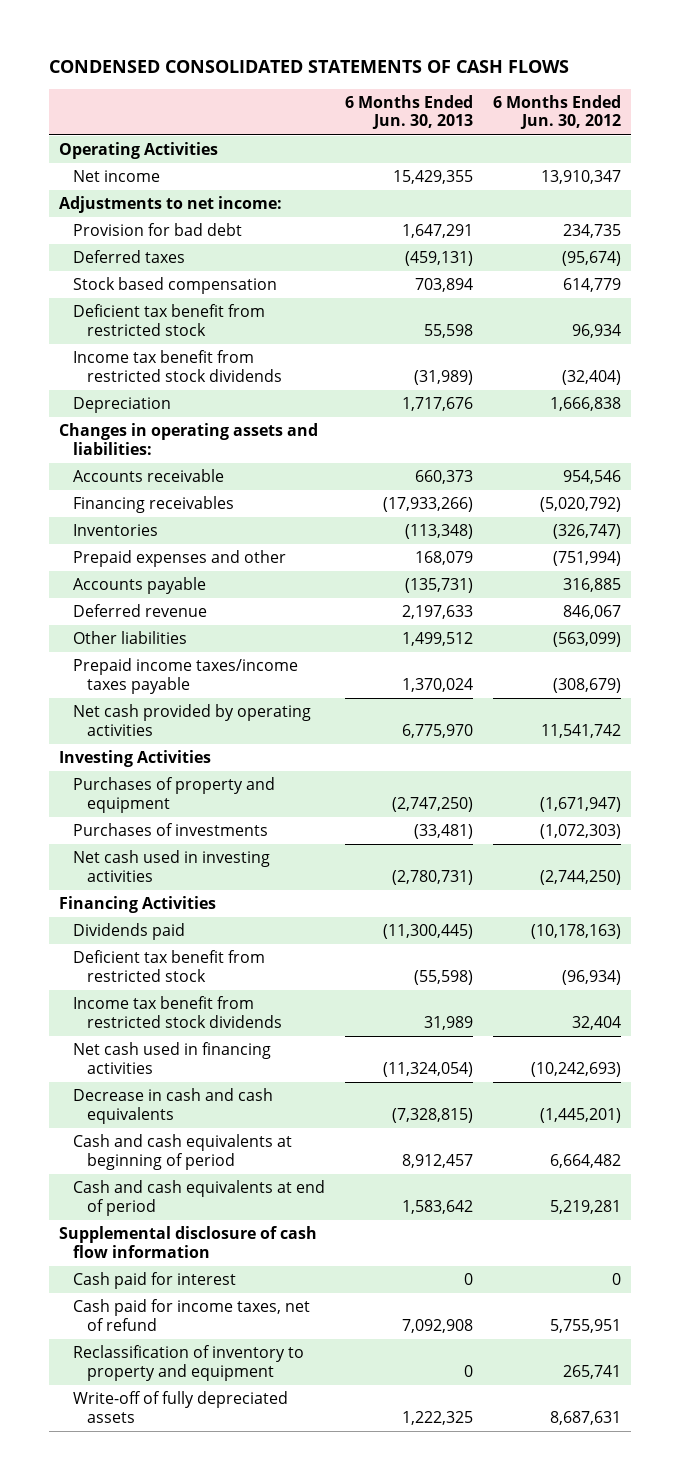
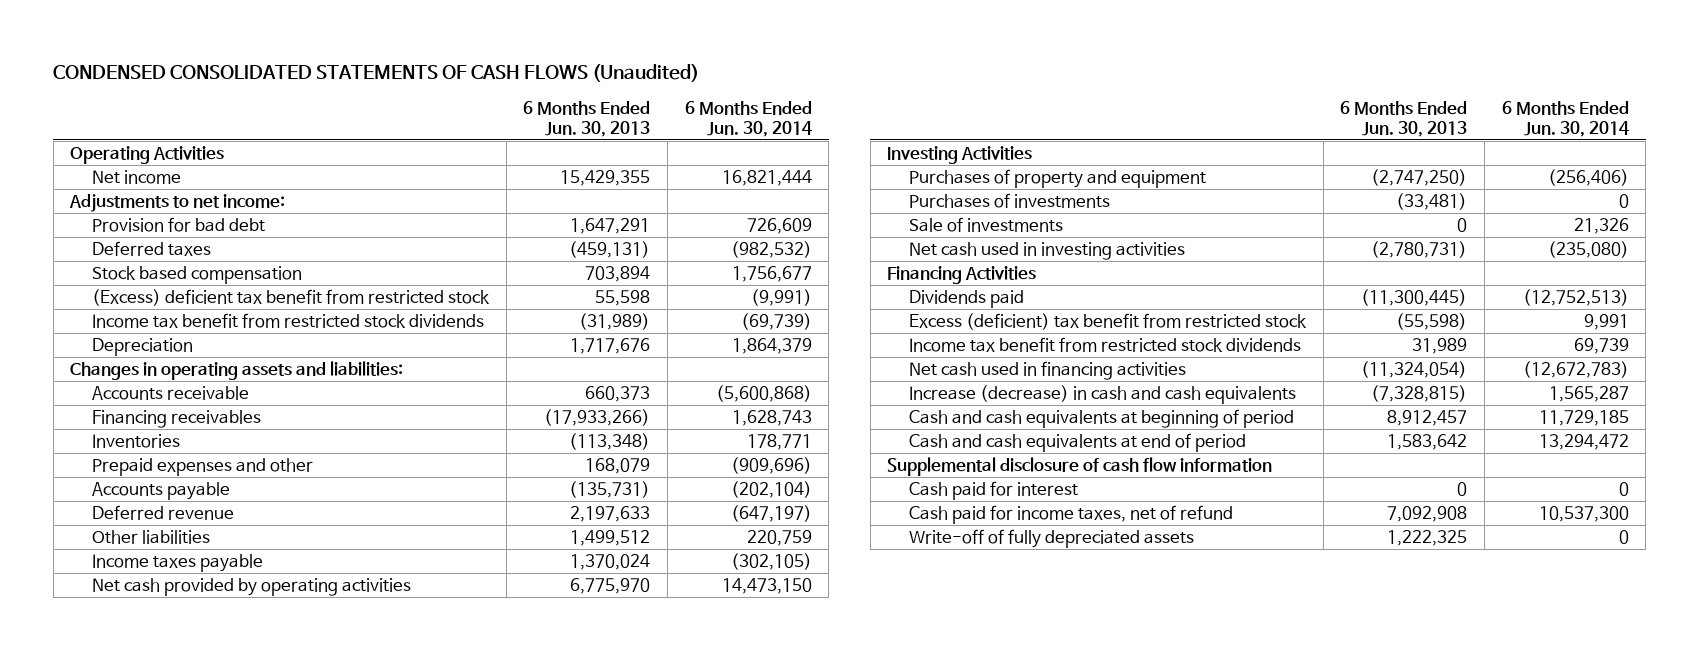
[48,60,569,74] CONDENSED CONSOLIDATED STATEMENTS OF CASH FLOWS -> [53,64,700,83] CONDENSED CONSOLIDATED STATEMENTS OF CASH FLOWS (Unaudited)
[493,94,622,130] 6 Months Ended Jun. 30, 2012 -> none
none -> [684,100,812,137] 6 Months Ended Jun. 30, 2014
[73,304,266,336] Deficient tax benefit from restricted stock -> [92,289,491,307] (Excess) deficient tax benefit from restricted stock
[73,658,299,694] Prepaid income taxes/income taxes payable -> [92,554,264,573] Income taxes payable
none -> [909,217,1064,233] Sale of investments
[73,950,266,982] Deficient tax benefit from restricted stock -> [909,313,1308,331] Excess (deficient) tax benefit from restricted stock
[73,1088,274,1124] Decrease in cash and cash equivalents -> [909,385,1297,405] Increase (decrease) in cash and cash equivalents
[73,1345,305,1381] Reclassification of inventory to property and equipment -> none

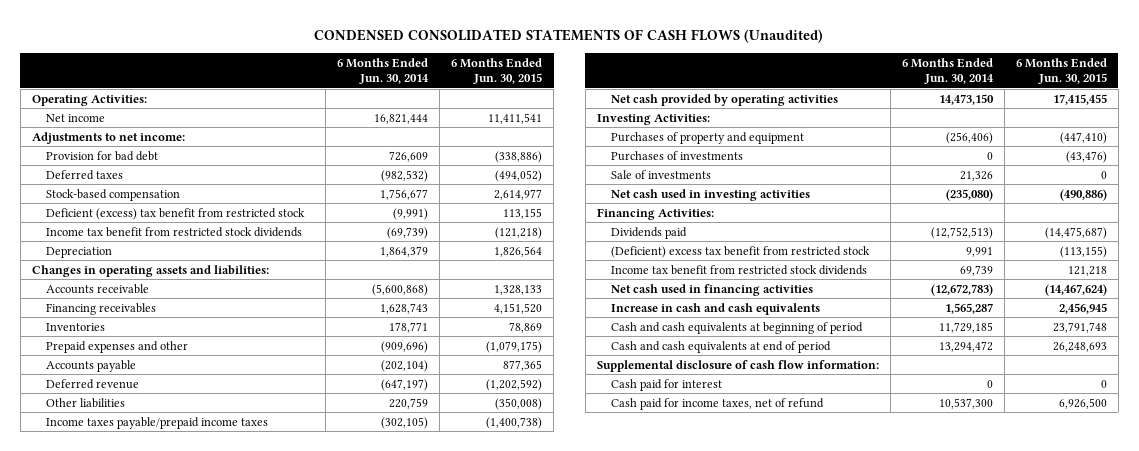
[523,100,651,137] 6 Months Ended Jun. 30, 2013 -> none
none -> [451,57,543,84] 6 Months Ended Jun. 30, 2015
[70,146,225,165] Operating Activities -> [31,94,147,106] Operating Activities:
[92,266,303,285] Stock based compensation -> [46,188,181,201] Stock-based compensation
[92,289,491,307] (Excess) deficient tax benefit from restricted stock -> [46,207,306,220] Deficient (excess) tax benefit from restricted stock
[92,554,264,573] Income taxes payable -> [46,416,269,429] Income taxes payable/prepaid income taxes
[887,146,1033,165] Investing Activities -> [596,113,710,125] Investing Activities:
[887,266,1037,285] Financing Activities -> [596,207,714,220] Financing Activities:
[909,313,1308,331] Excess (deficient) tax benefit from restricted stock -> [611,245,871,258] (Deficient) excess tax benefit from restricted stock
[909,385,1297,405] Increase (decrease) in cash and cash equivalents -> [611,302,821,315] Increase in cash and cash equivalents
[887,457,1273,477] Supplemental disclosure of cash flow information -> [596,359,879,372] Supplemental disclosure of cash flow information:
[909,529,1195,549] Write-off of fully depreciated assets -> none

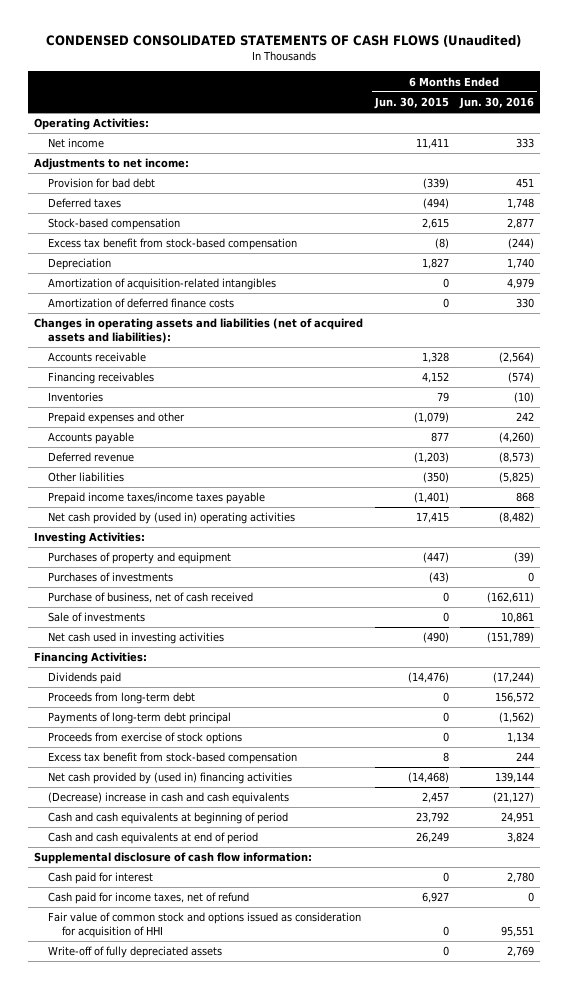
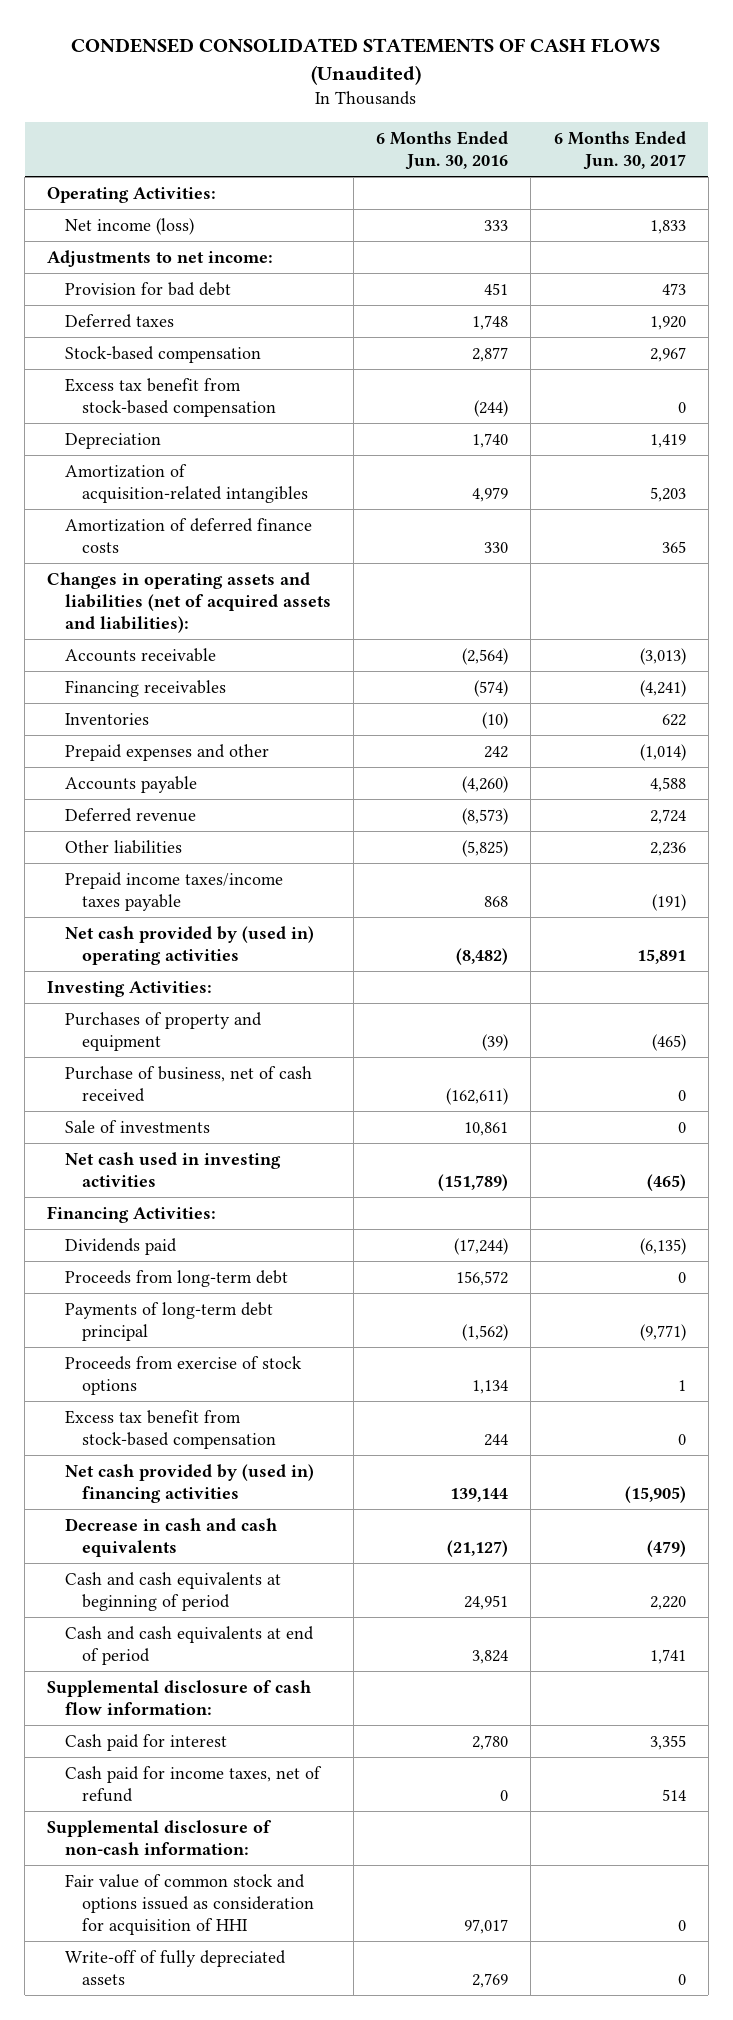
[373,96,449,109] Jun. 30, 2015 -> none
none -> [553,131,686,171] 6 Months Ended Jun. 30, 2017
[48,138,105,149] Net income -> [64,217,194,235] Net income (loss)
[48,572,174,583] Purchases of investments -> none
[48,792,290,805] (Decrease) increase in cash and cash equivalents -> [64,1517,277,1557] Decrease in cash and cash equivalents
none -> [47,1819,273,1855] Supplemental disclosure of non-cash information:
[501,925,535,937] 95,551 -> [464,1918,509,1934] 97,017

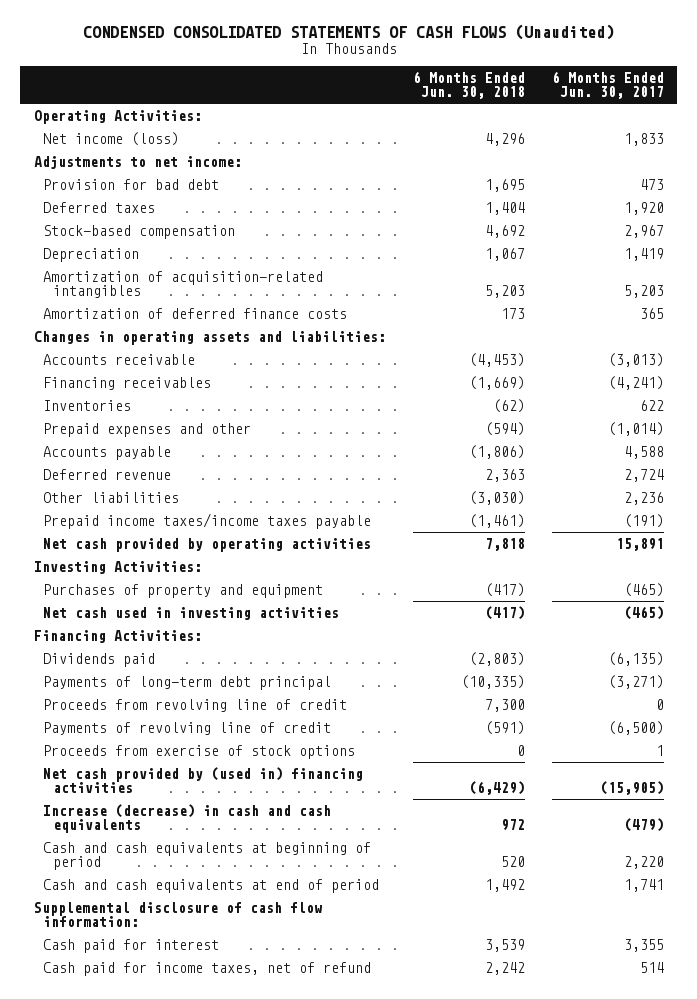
[376,131,509,171] 6 Months Ended Jun. 30, 2016 -> none
none -> [412,70,525,100] 6 Months Ended Jun. 30, 2018
[64,377,276,417] Excess tax benefit from stock-based compensation -> none
[47,571,331,633] Changes in operating assets and liabilities (net of acquired assets and liabilities): -> [33,330,386,345] Changes in operating assets and liabilities:
[64,925,314,965] Net cash provided by (used in) operating activities -> [43,537,372,552] Net cash provided by operating activities
[64,1065,312,1102] Purchase of business, net of cash received -> none
[64,1119,210,1133] Sale of investments -> none
[64,1269,288,1287] Proceeds from long-term debt -> none
[639,1323,686,1341] (9,771) -> [607,674,664,689] (3,271)
none -> [43,698,348,712] Proceeds from revolving line of credit
none -> [43,721,332,735] Payments of revolving line of credit
[64,1409,276,1449] Excess tax benefit from stock-based compensation -> none
[64,1517,277,1557] Decrease in cash and cash equivalents -> [43,803,332,834] Increase (decrease) in cash and cash equivalents
[47,1819,273,1855] Supplemental disclosure of non-cash information: -> none
[64,1873,314,1935] Fair value of common stock and options issued as consideration for acquisition of HHI -> none
[64,1949,286,1985] Write-off of fully depreciated assets -> none

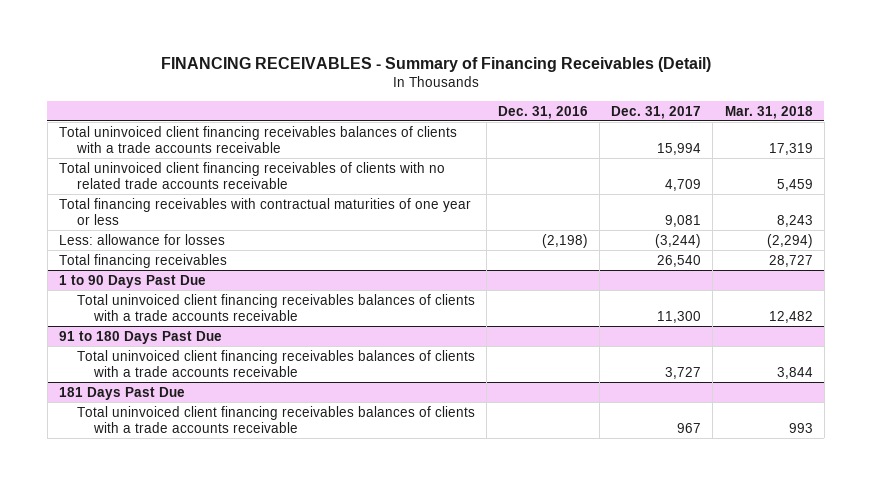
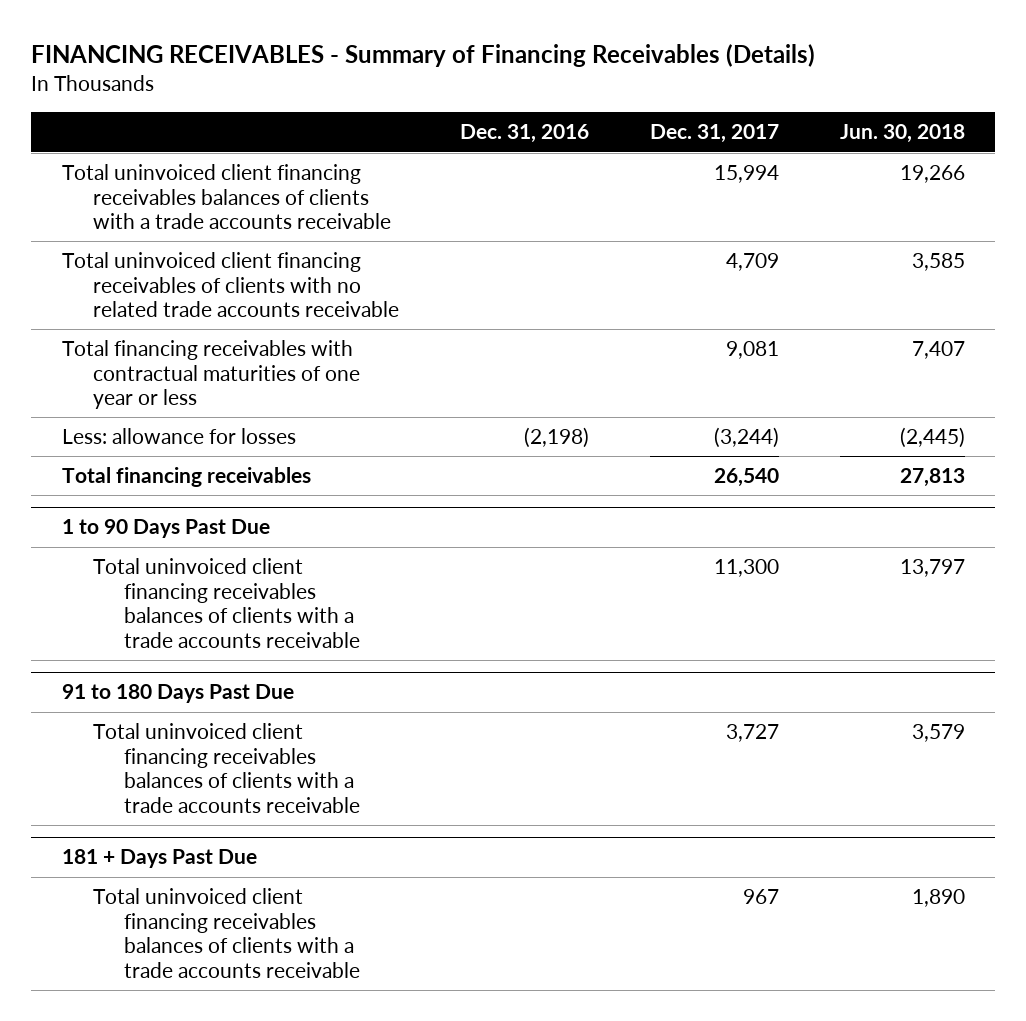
[160,56,711,72] FINANCING RECEIVABLES - Summary of Financing Receivables (Detail) -> [31,44,816,68] FINANCING RECEIVABLES - Summary of Financing Receivables (Details)
[724,105,813,119] Mar. 31, 2018 -> none
none -> [839,124,965,144] Jun. 30, 2018
[59,386,186,400] 181 Days Past Due -> [61,849,257,869] 181 + Days Past Due

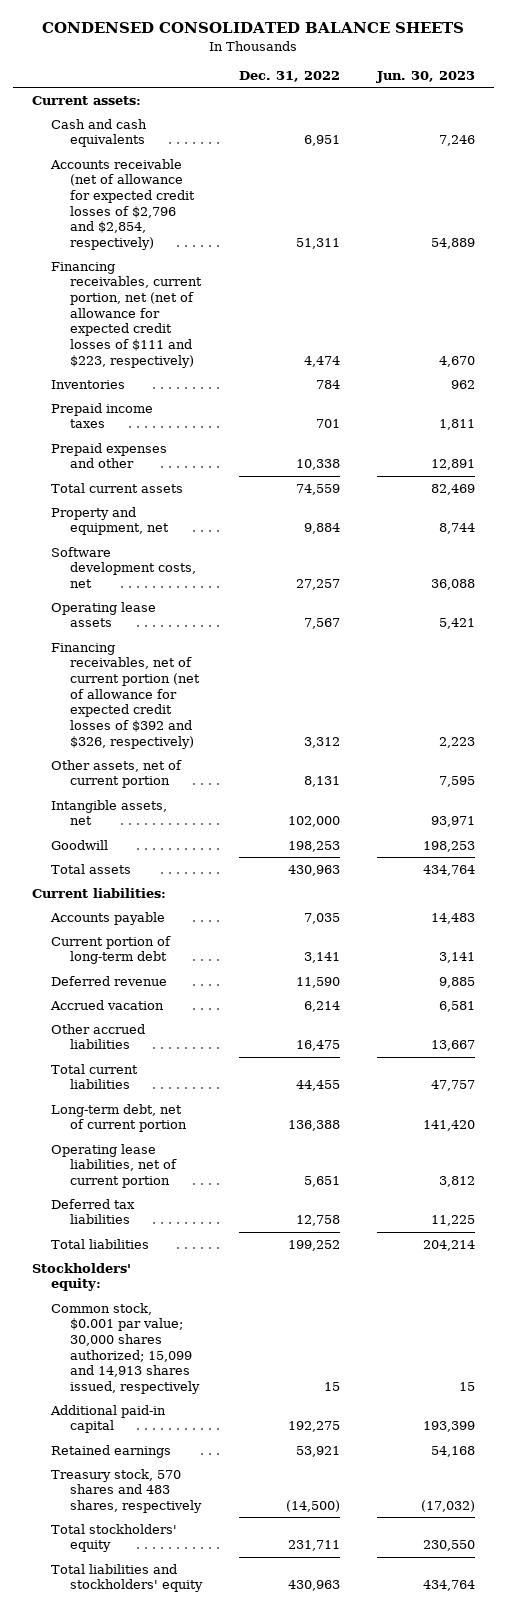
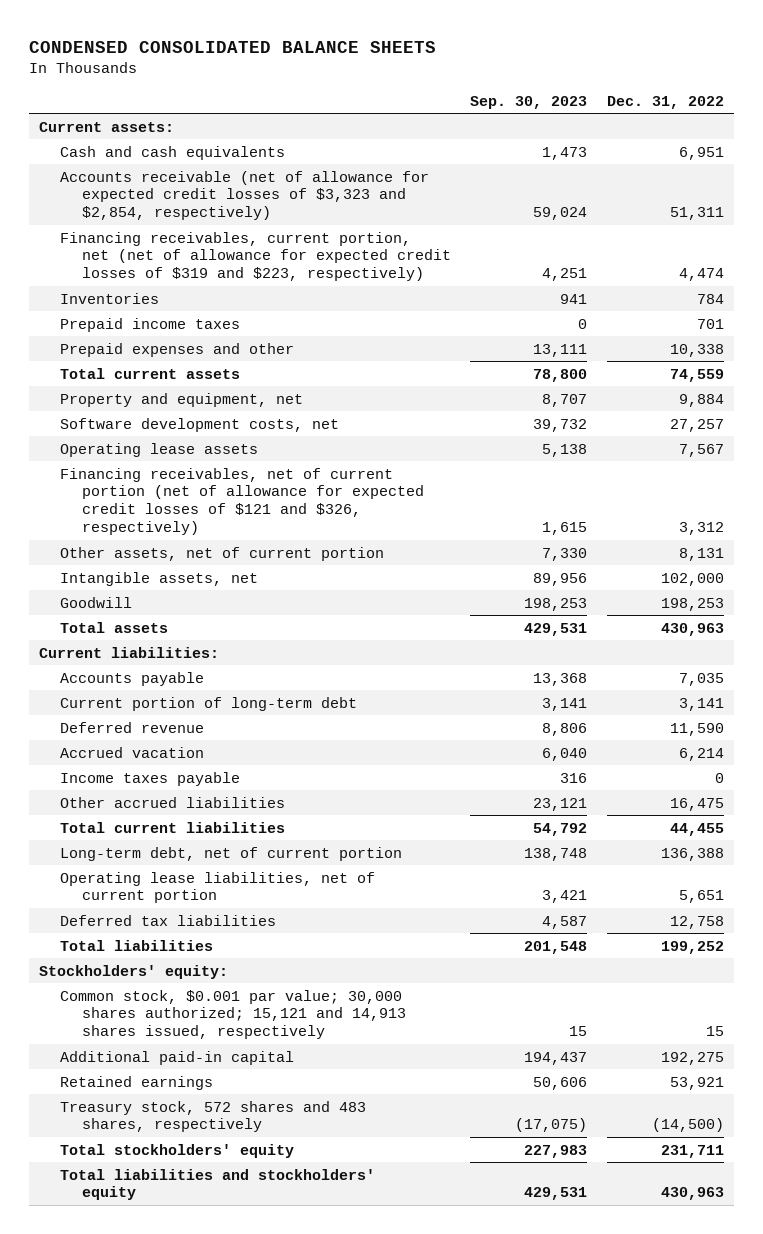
[375,71,475,84] Jun. 30, 2023 -> none
none -> [470,95,588,109] Sep. 30, 2023
[49,158,195,251] Accounts receivable (net of allowance for expected credit losses of $2,796 and $2,854, respectively) -> [60,170,430,221] Accounts receivable (net of allowance for expected credit losses of $3,323 and $2,854, respectively)
[50,261,202,368] Financing receivables, current portion, net (net of allowance for expected credit losses of $111 and $223, respectively) -> [60,231,451,282] Financing receivables, current portion, net (net of allowance for expected credit losses of $319 and $223, respectively)
[50,642,200,749] Financing receivables, net of current portion (net of allowance for expected credit losses of $392 and $326, respectively) -> [60,467,424,535] Financing receivables, net of current portion (net of allowance for expected credit losses of $121 and $326, respectively)
none -> [60,771,241,786] Income taxes payable
[50,1302,200,1395] Common stock, $0.001 par value; 30,000 shares authorized; 15,099 and 14,913 shares issued, respectively -> [60,989,406,1040] Common stock, $0.001 par value; 30,000 shares authorized; 15,121 and 14,913 shares issued, respectively
[50,1468,202,1514] Treasury stock, 570 shares and 483 shares, respectively -> [60,1100,367,1133] Treasury stock, 572 shares and 483 shares, respectively

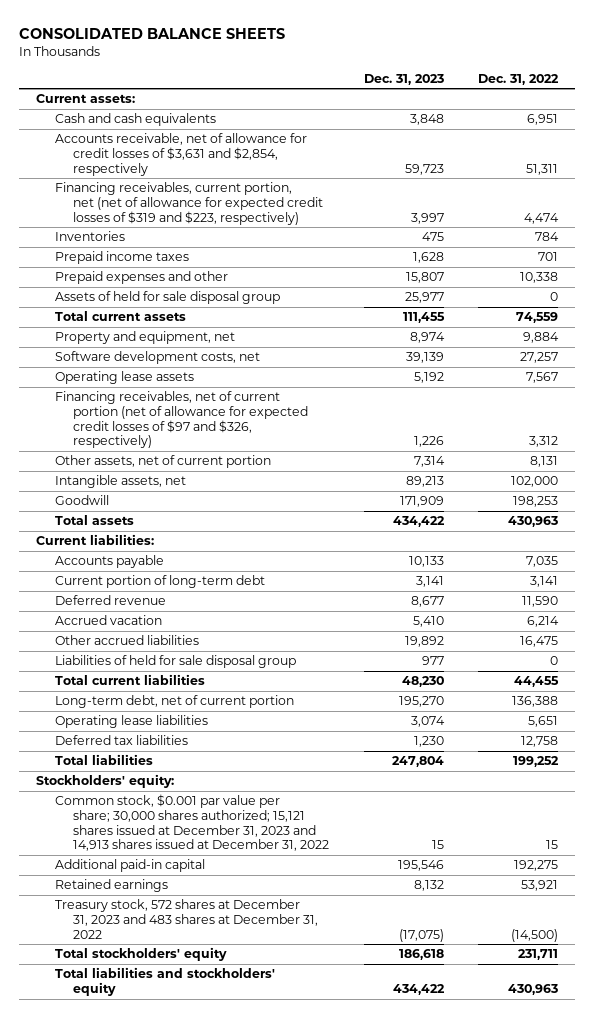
[29,40,437,53] CONDENSED CONSOLIDATED BALANCE SHEETS -> [18,27,285,39] CONSOLIDATED BALANCE SHEETS
[470,95,588,109] Sep. 30, 2023 -> none
none -> [363,73,444,85] Dec. 31, 2023
[60,170,430,221] Accounts receivable (net of allowance for expected credit losses of $3,323 and $2,854, respectively) -> [54,133,307,176] Accounts receivable, net of allowance for credit losses of $3,631 and $2,854, respectively
none -> [54,291,280,305] Assets of held for sale disposal group
[60,467,424,535] Financing receivables, net of current portion (net of allowance for expected credit losses of $121 and $326, respectively) -> [54,391,309,449] Financing receivables, net of current portion (net of allowance for expected credit losses of $97 and $326, respectively)
[60,771,241,786] Income taxes payable -> none
none -> [54,655,296,669] Liabilities of held for sale disposal group
[60,871,376,904] Operating lease liabilities, net of current portion -> [54,715,208,729] Operating lease liabilities
[60,989,406,1040] Common stock, $0.001 par value; 30,000 shares authorized; 15,121 and 14,913 shares issued, respectively -> [54,794,330,852] Common stock, $0.001 par value per share; 30,000 shares authorized; 15,121 shares issued at December 31, 2023 and 14,913 shares issued at December 31, 2022
[60,1100,367,1133] Treasury stock, 572 shares and 483 shares, respectively -> [54,899,319,939] Treasury stock, 572 shares at December 31, 2023 and 483 shares at December 31, 2022

